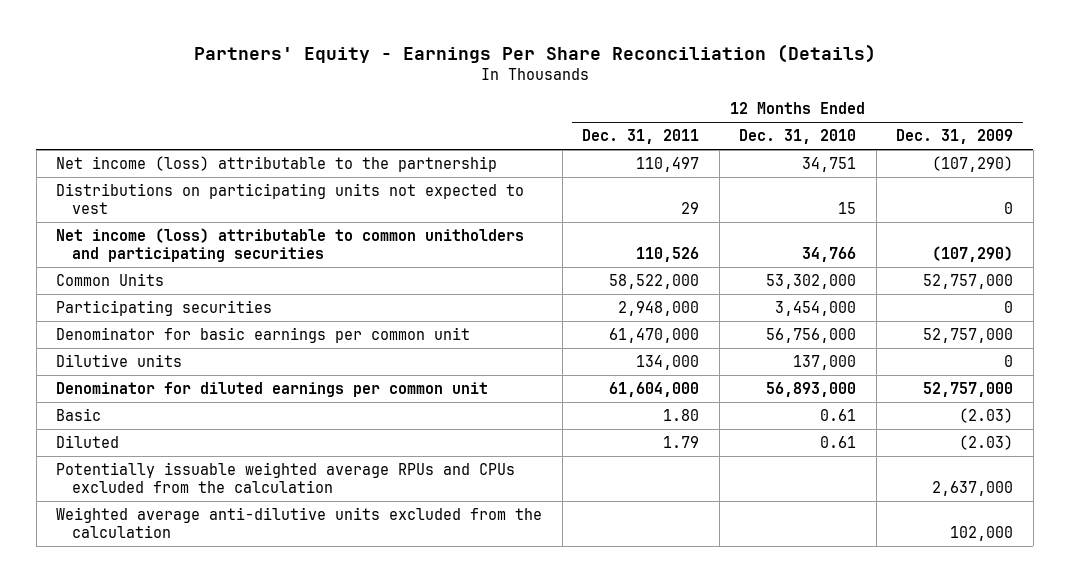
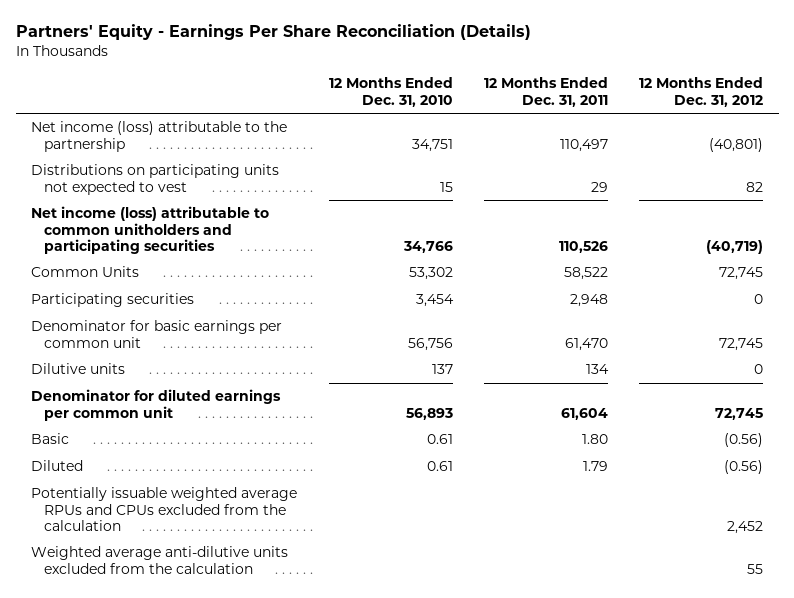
[896,129,1014,145] Dec. 31, 2009 -> none
none -> [639,77,764,107] 12 Months Ended Dec. 31, 2012
[609,273,700,289] 58,522,000 -> [563,267,608,281] 58,522
[766,273,857,289] 53,302,000 -> [408,267,453,281] 53,302
[618,300,700,316] 2,948,000 -> [569,294,608,308] 2,948
[775,300,857,316] 3,454,000 -> [415,294,454,308] 3,454
[609,327,700,343] 61,470,000 -> [564,337,608,351] 61,470
[766,327,857,343] 56,756,000 -> [407,337,453,351] 56,756
[636,354,700,370] 134,000 -> [585,364,609,375] 134
[793,354,857,370] 137,000 -> [431,364,453,375] 137
[609,381,700,397] 61,604,000 -> [560,407,608,420] 61,604
[766,381,857,397] 56,893,000 -> [405,407,453,420] 56,893

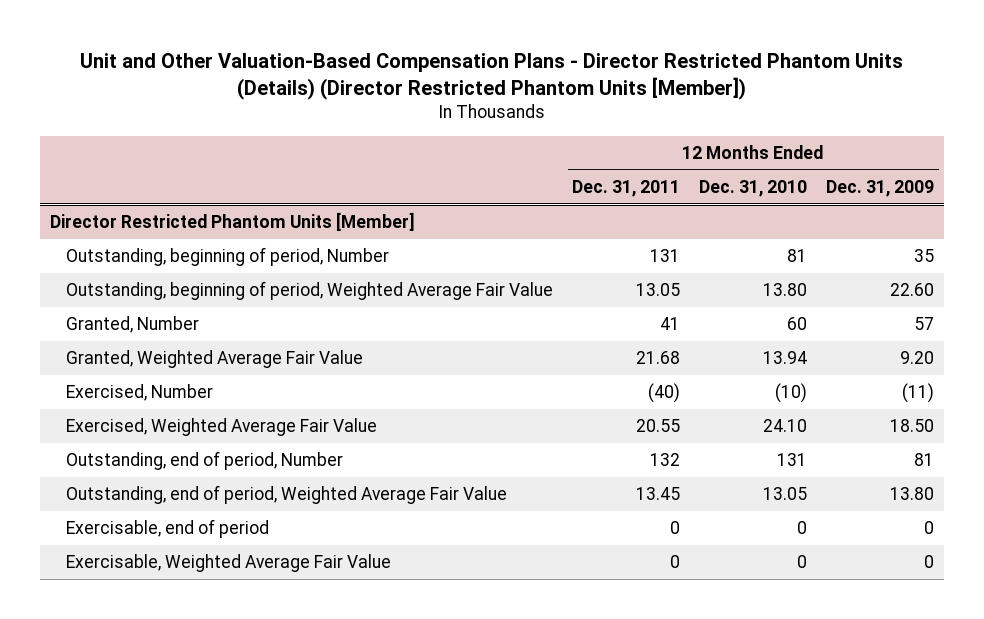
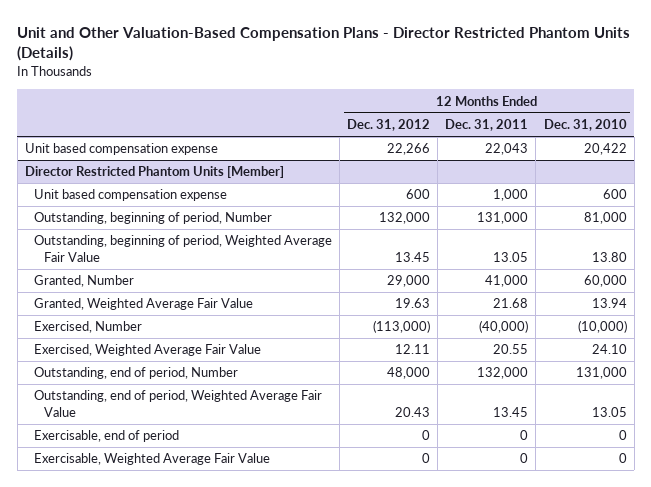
[80,52,904,100] Unit and Other Valuation-Based Compensation Plans - Director Restricted Phantom Units (Details) (Director Restricted Phantom Units [Member]) -> [17,26,631,62] Unit and Other Valuation-Based Compensation Plans - Director Restricted Phantom Units (Details)
[826,180,935,198] Dec. 31, 2009 -> none
none -> [347,119,431,132] Dec. 31, 2012
none -> [24,143,218,156] Unit based compensation expense
none -> [34,189,228,202] Unit based compensation expense
[650,249,681,263] 131 -> [477,212,529,225] 131,000
[787,249,808,263] 81 -> [583,212,627,225] 81,000
[660,317,681,331] 41 -> [485,275,529,288] 41,000
[787,317,808,331] 60 -> [583,275,627,288] 60,000
[648,383,681,404] (40) -> [479,320,529,334] (40,000)
[775,383,808,404] (10) -> [577,320,627,334] (10,000)
[650,453,681,467] 132 -> [477,367,529,380] 132,000
[777,453,808,467] 131 -> [575,367,627,380] 131,000

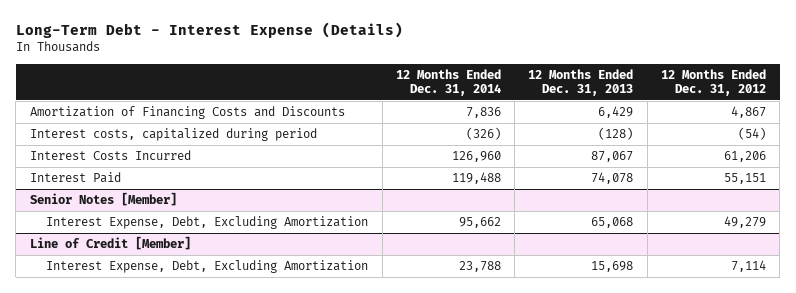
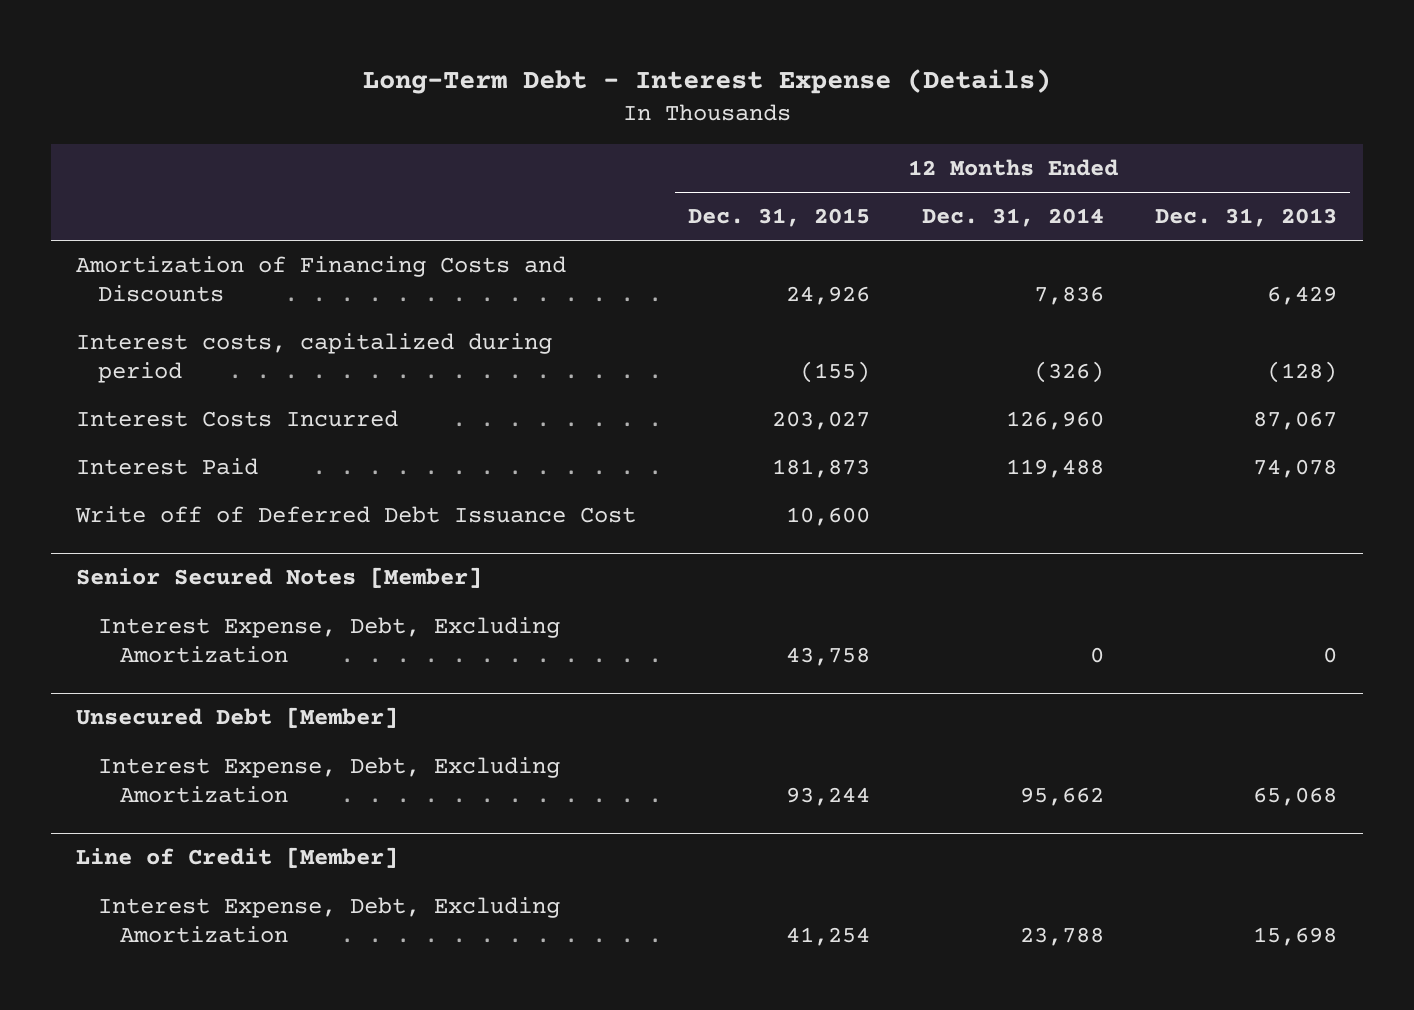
[661,68,767,97] 12 Months Ended Dec. 31, 2012 -> none
none -> [687,208,870,228] Dec. 31, 2015
none -> [75,505,637,523] Write off of Deferred Debt Issuance Cost
[29,192,177,207] Senior Notes [Member] -> [76,567,483,589] Senior Secured Notes [Member]
none -> [98,616,561,663] Interest Expense, Debt, Excluding Amortization
none -> [76,707,399,729] Unsecured Debt [Member]

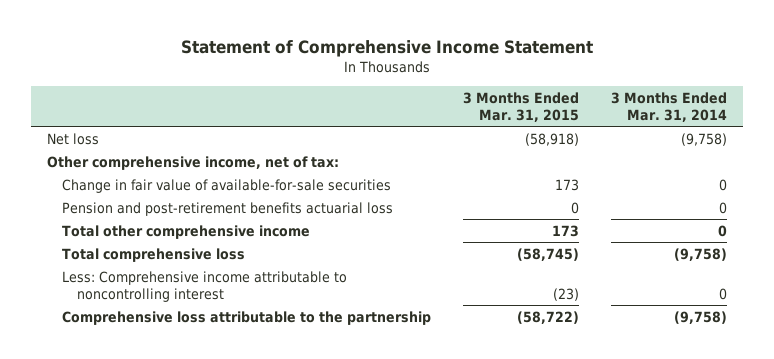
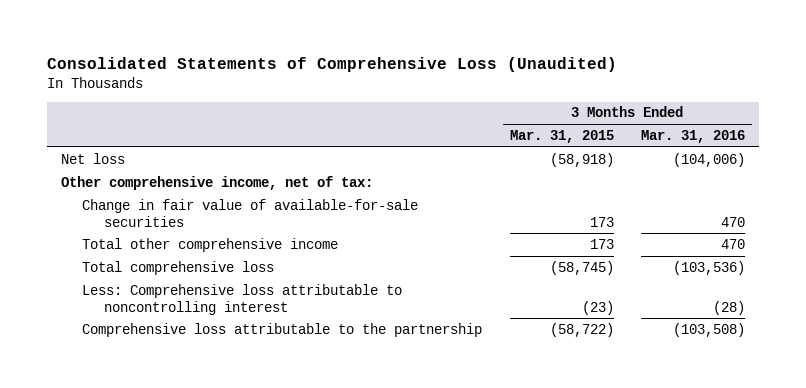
[180,39,593,57] Statement of Comprehensive Income Statement -> [47,56,618,72] Consolidated Statements of Comprehensive Loss (Unaudited)
[611,91,728,122] 3 Months Ended Mar. 31, 2014 -> none
none -> [640,130,745,144] Mar. 31, 2016
[61,201,393,216] Pension and post-retirement benefits actuarial loss -> none
[61,270,347,302] Less: Comprehensive income attributable to noncontrolling interest -> [82,283,403,315] Less: Comprehensive loss attributable to noncontrolling interest

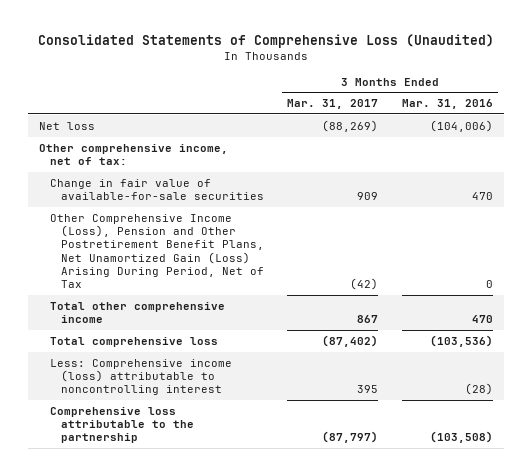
[509,130,614,144] Mar. 31, 2015 -> none
none -> [287,99,379,110] Mar. 31, 2017
none -> [50,213,265,289] Other Comprehensive Income (Loss), Pension and Other Postretirement Benefit Plans, Net Unamortized Gain (Loss) Arising During Period, Net of Tax
[82,283,403,315] Less: Comprehensive loss attributable to noncontrolling interest -> [50,358,233,396] Less: Comprehensive income (loss) attributable to noncontrolling interest

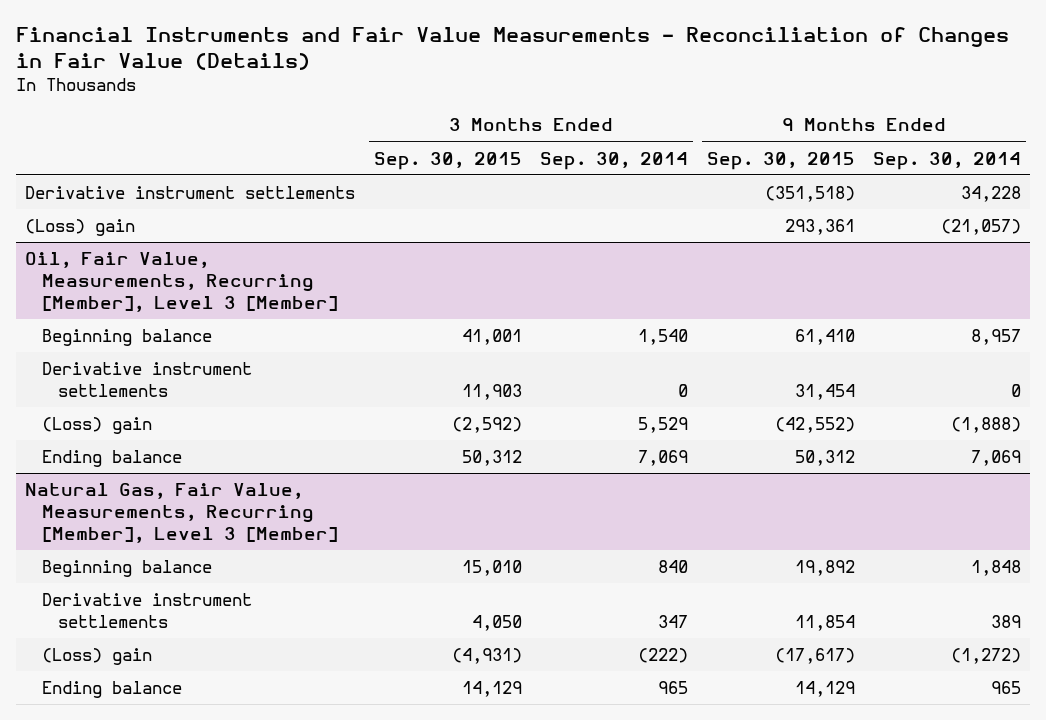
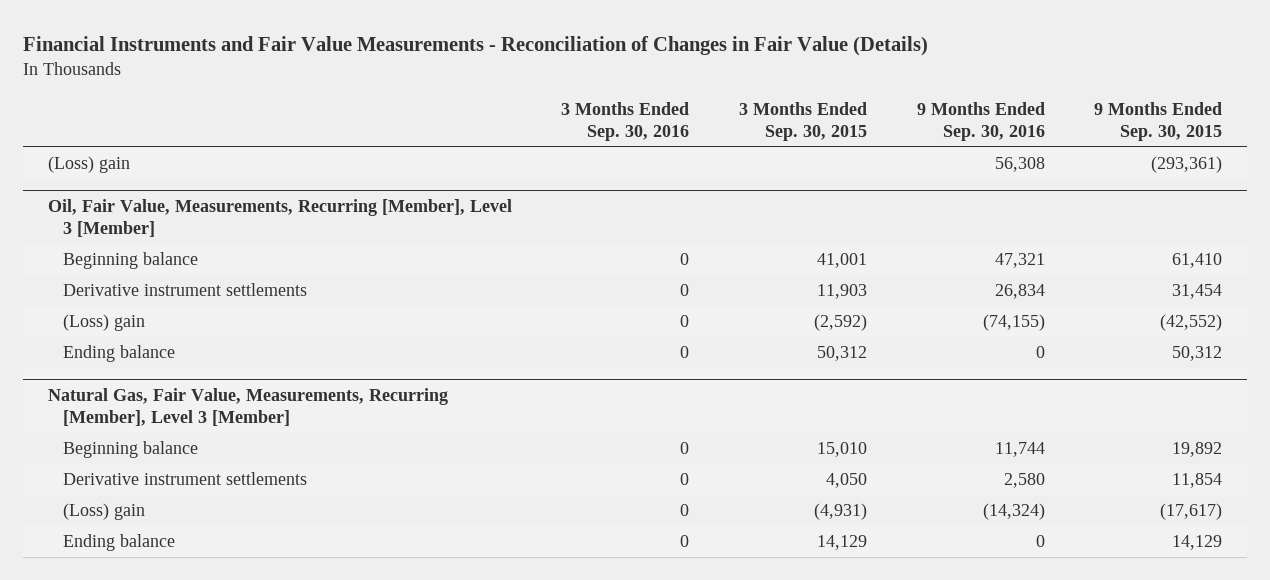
[540,151,689,170] Sep. 30, 2014 -> none
[872,151,1021,170] Sep. 30, 2014 -> none
none -> [561,101,690,141] 3 Months Ended Sep. 30, 2016
none -> [916,101,1045,141] 9 Months Ended Sep. 30, 2016
[25,186,356,200] Derivative instrument settlements -> none
[784,219,855,236] 293,361 -> [1151,156,1223,174] (293,361)

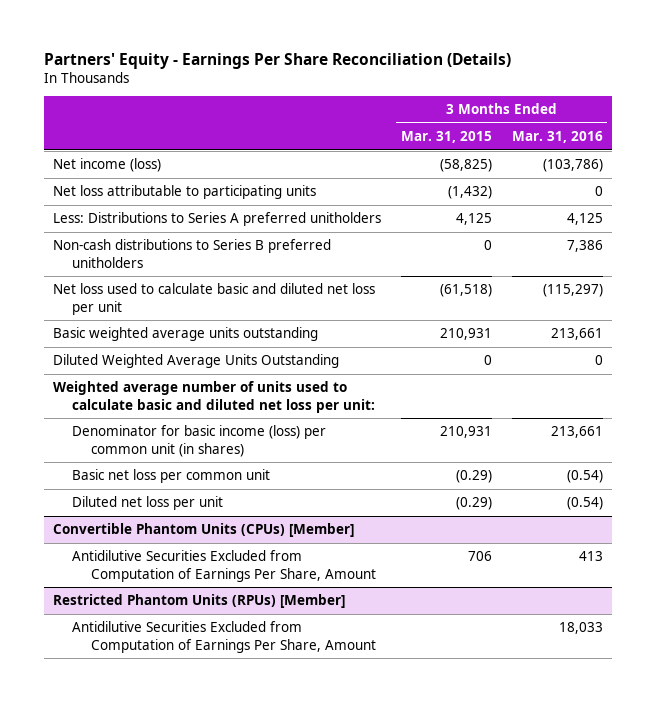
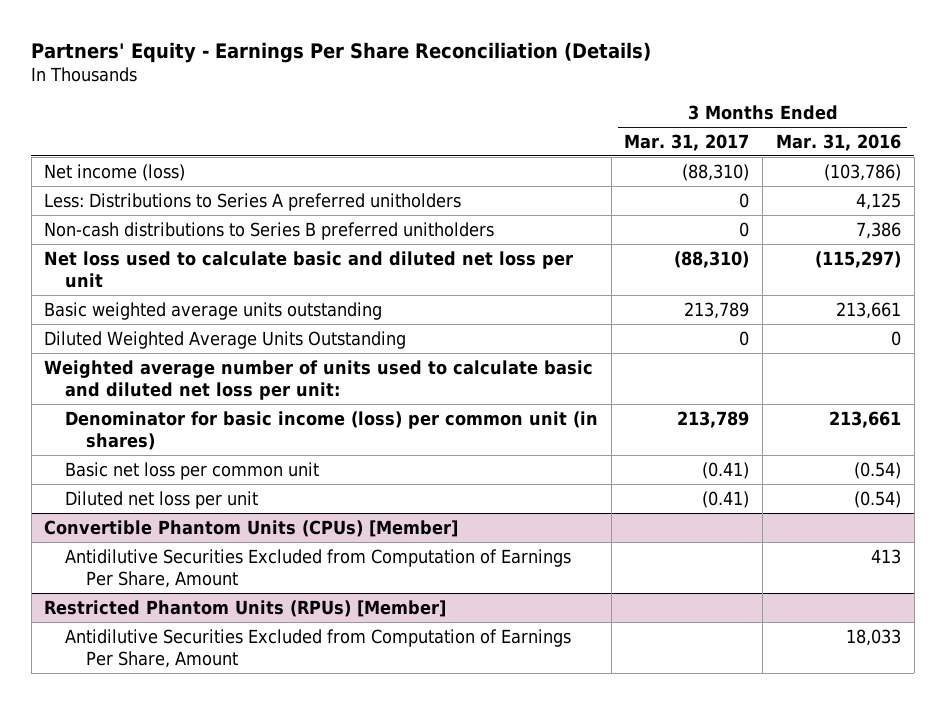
[400,131,492,144] Mar. 31, 2015 -> none
none -> [624,133,750,151] Mar. 31, 2017
[53,185,317,200] Net loss attributable to participating units -> none

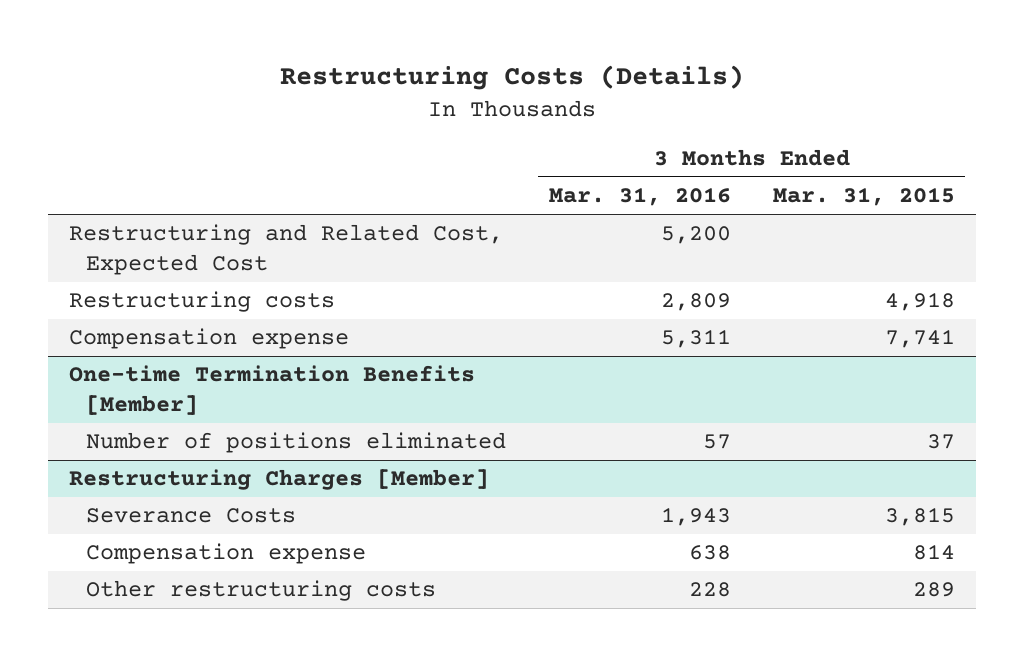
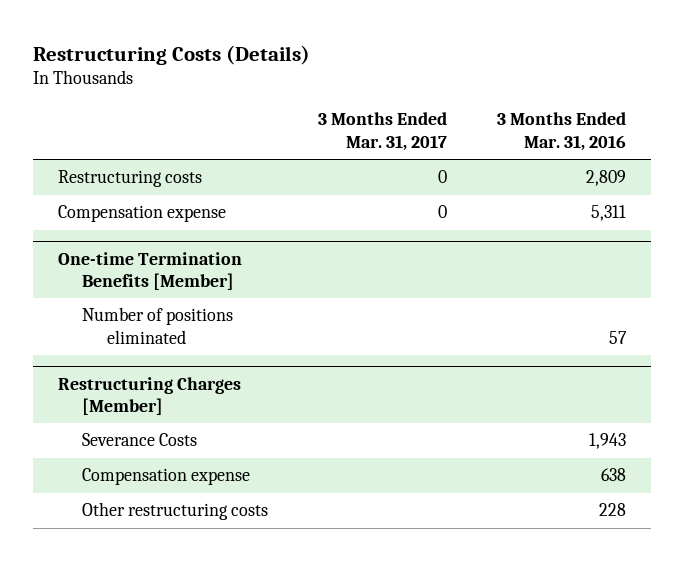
[772,187,955,207] Mar. 31, 2015 -> none
none -> [318,112,448,151] 3 Months Ended Mar. 31, 2017
[68,224,503,275] Restructuring and Related Cost, Expected Cost -> none

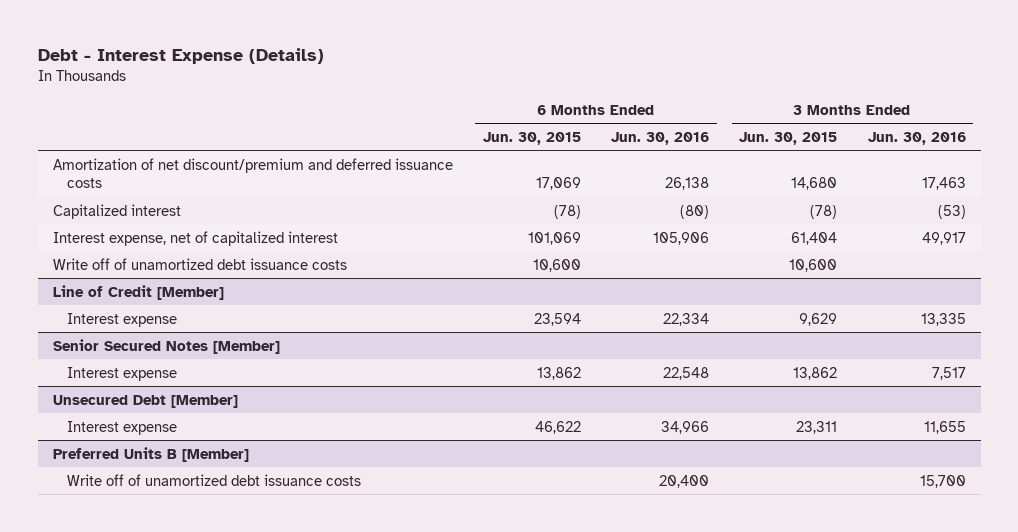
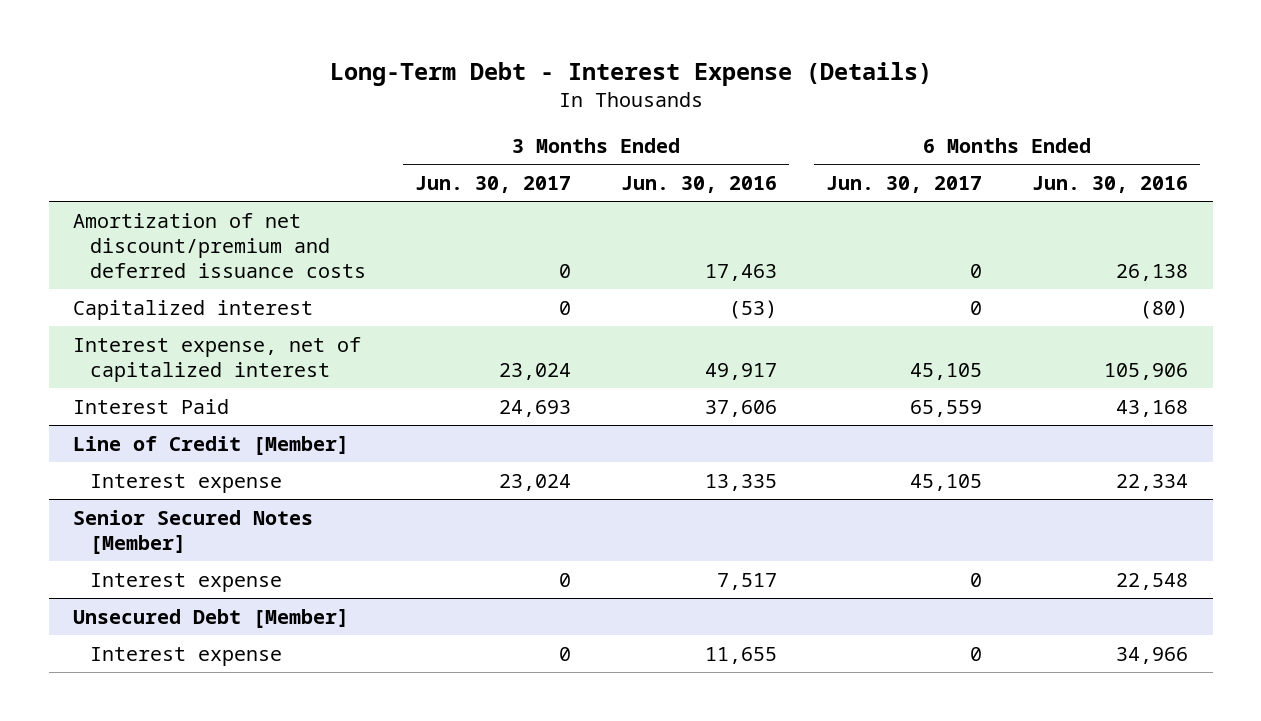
[37,48,324,65] Debt - Interest Expense (Details) -> [329,62,932,87] Long-Term Debt - Interest Expense (Details)
[483,131,582,145] Jun. 30, 2015 -> none
[739,131,838,145] Jun. 30, 2015 -> none
none -> [415,176,572,194] Jun. 30, 2017
none -> [826,176,983,194] Jun. 30, 2017
[52,257,347,270] Write off of unamortized debt issuance costs -> none
none -> [73,398,230,414] Interest Paid
[52,446,249,462] Preferred Units B [Member] -> none
[67,473,362,486] Write off of unamortized debt issuance costs -> none

